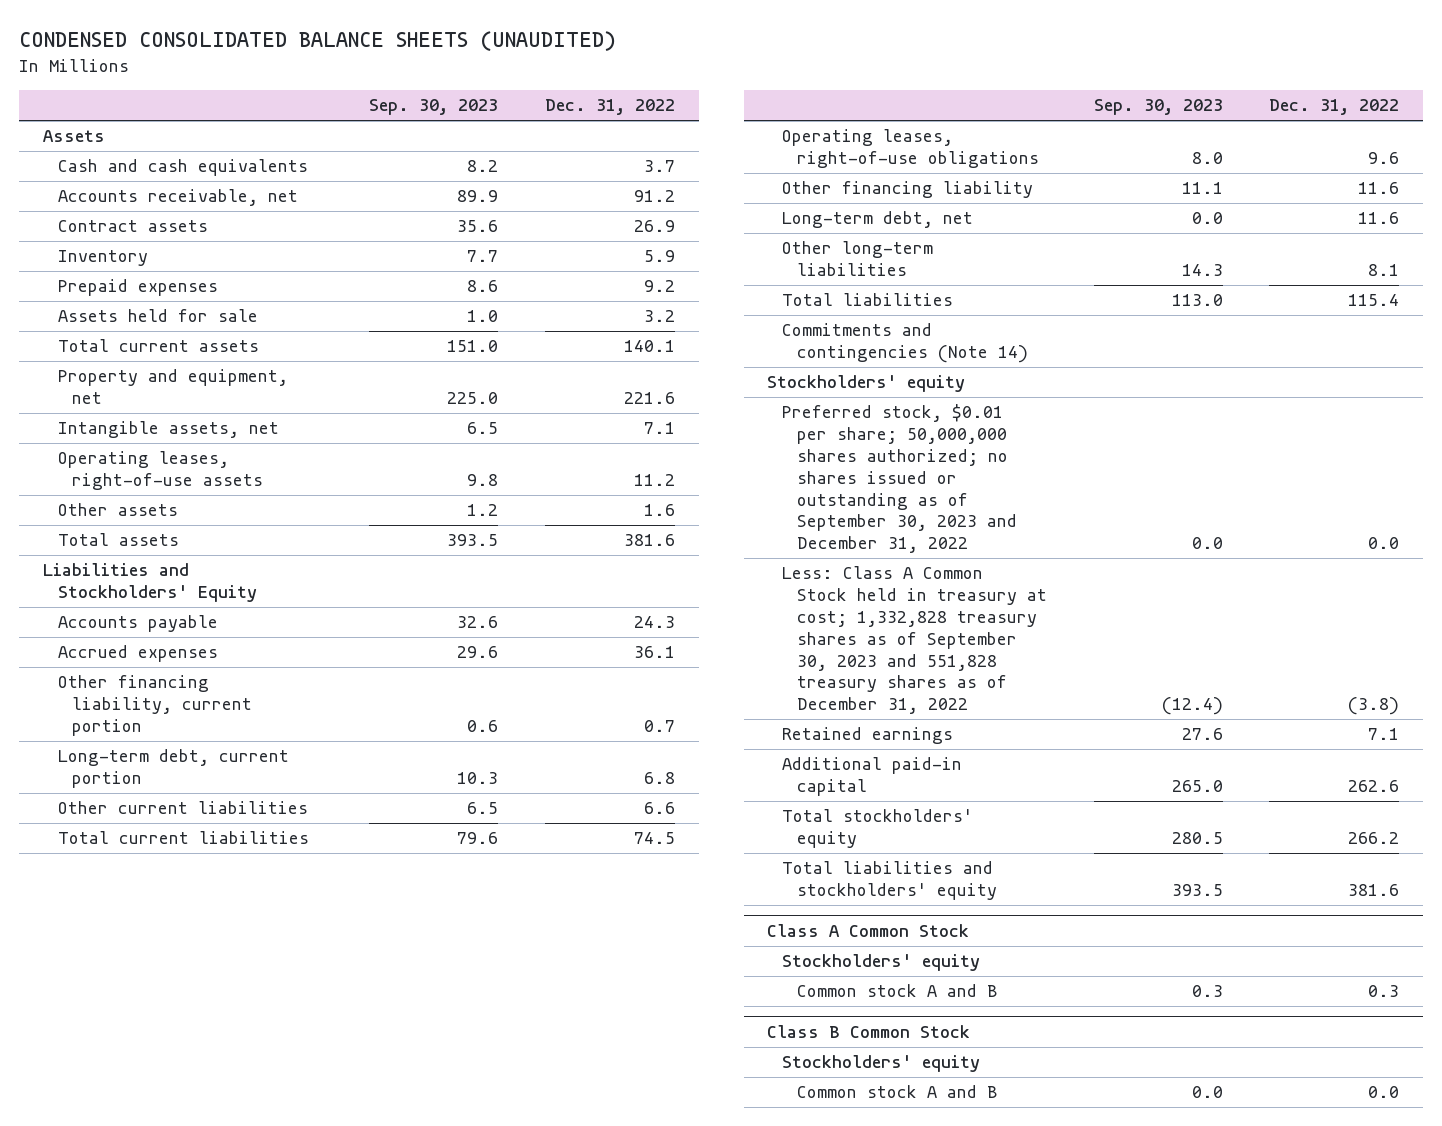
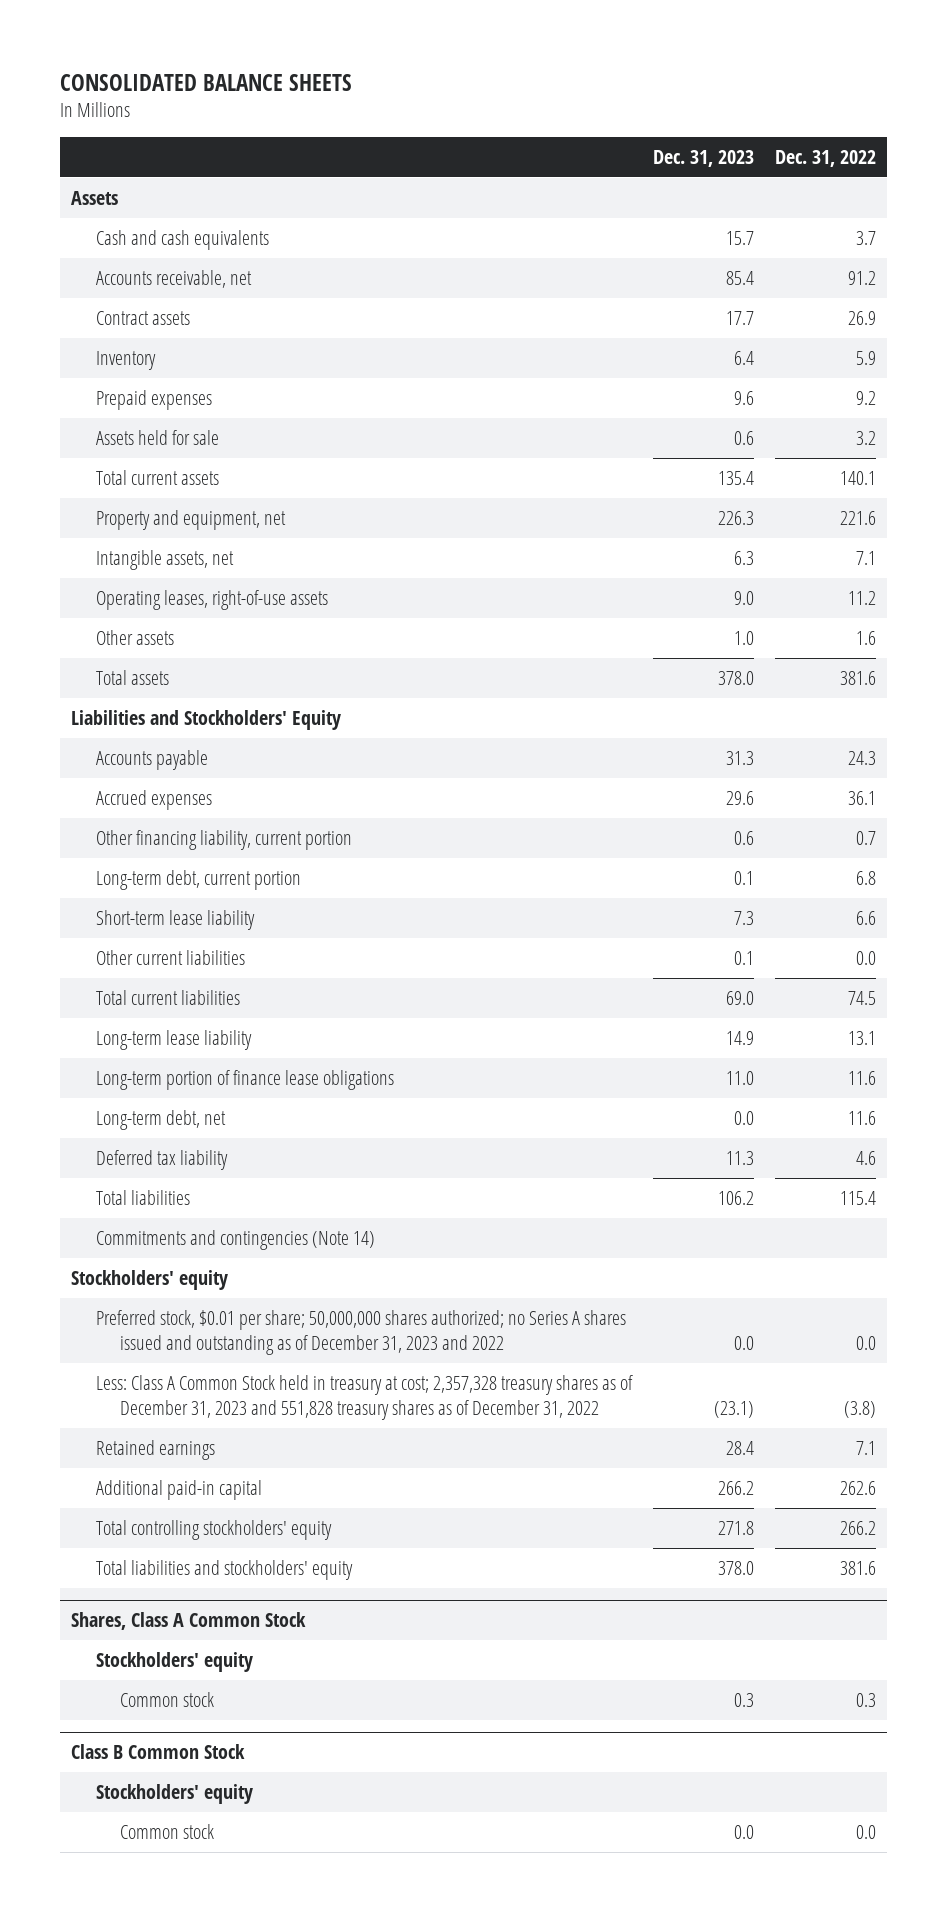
[19,31,617,52] CONDENSED CONSOLIDATED BALANCE SHEETS (UNAUDITED) -> [60,73,353,91] CONSOLIDATED BALANCE SHEETS
[369,99,499,116] Sep. 30, 2023 -> none
none -> [652,149,754,167] Dec. 31, 2023
none -> [95,909,255,930] Short-term lease liability
[644,802,676,815] 6.6 -> [856,950,877,965] 0.0
[781,129,1039,169] Operating leases, right-of-use obligations -> none
none -> [95,1029,252,1050] Long-term lease liability
[781,181,1033,199] Other financing liability -> [95,1069,394,1090] Long-term portion of finance lease obligations
[781,241,933,277] Other long-term liabilities -> none
none -> [95,1149,228,1170] Deferred tax liability
[781,404,1017,554] Preferred stock, $0.01 per share; 50,000,000 shares authorized; no shares issued or outstanding as of September 30, 2023 and December 31, 2022 -> [95,1309,626,1355] Preferred stock, $0.01 per share; 50,000,000 shares authorized; no Series A shares issued and outstanding as of December 31, 2023 and 2022
[781,566,1047,715] Less: Class A Common Stock held in treasury at cost; 1,332,828 treasury shares as of September 30, 2023 and 551,828 treasury shares as of December 31, 2022 -> [95,1374,633,1420] Less: Class A Common Stock held in treasury at cost; 2,357,328 treasury shares as of December 31, 2023 and 551,828 treasury shares as of December 31, 2022
[781,809,973,849] Total stockholders' equity -> [95,1519,332,1540] Total controlling stockholders' equity
[767,924,970,938] Class A Common Stock -> [70,1612,306,1631] Shares, Class A Common Stock
[796,984,998,998] Common stock A and B -> [120,1691,215,1707] Common stock
[796,1085,998,1099] Common stock A and B -> [120,1823,215,1839] Common stock

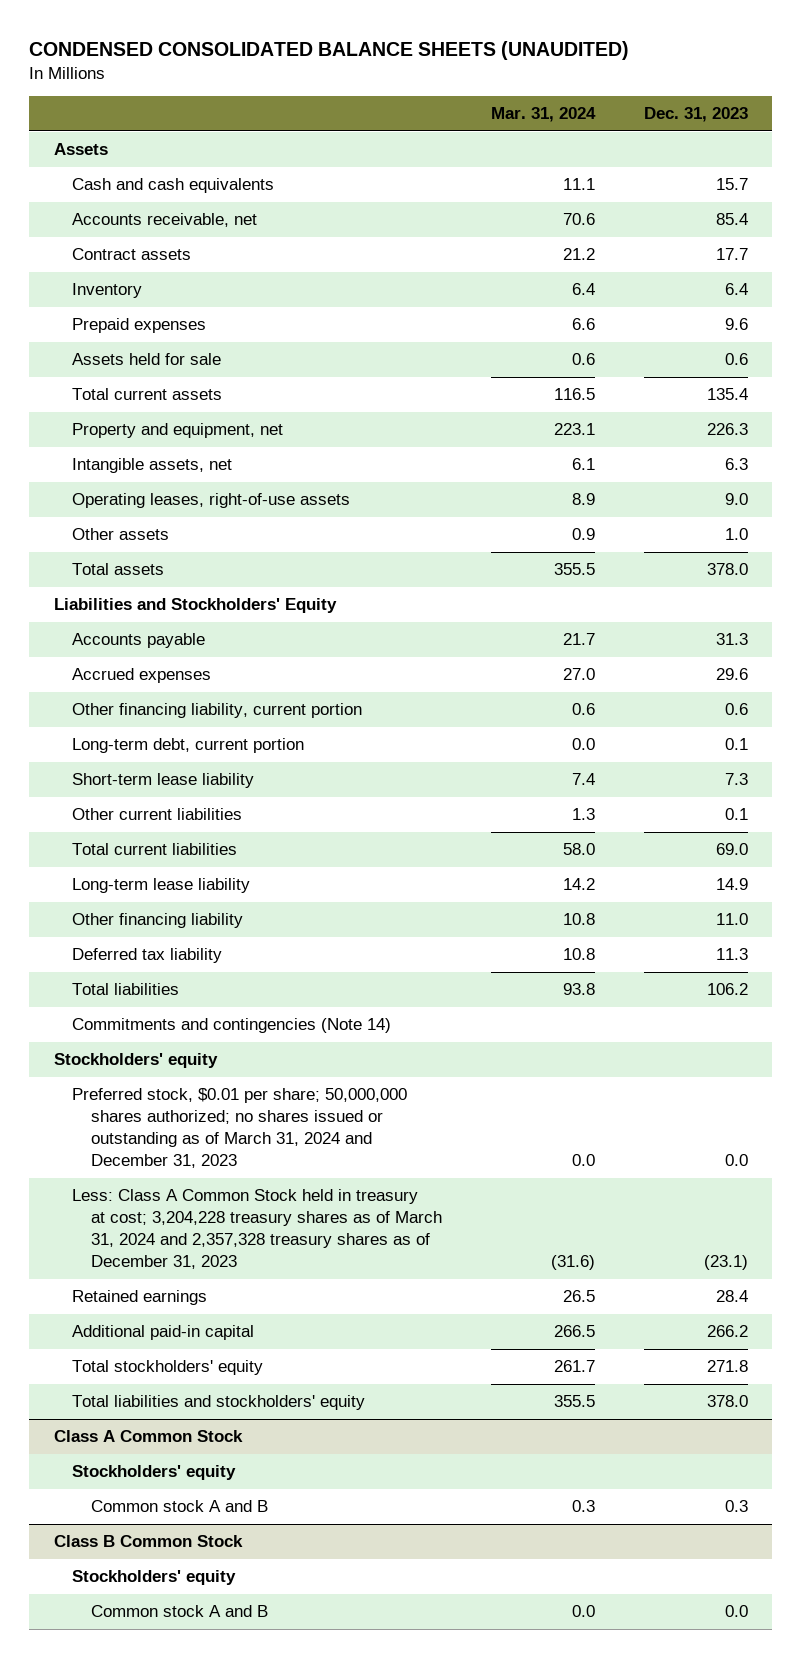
[60,73,353,91] CONSOLIDATED BALANCE SHEETS -> [29,40,630,60] CONDENSED CONSOLIDATED BALANCE SHEETS (UNAUDITED)
[775,149,877,167] Dec. 31, 2022 -> none
none -> [491,106,597,122] Mar. 31, 2024
[95,1109,226,1130] Long-term debt, net -> none
[95,1069,394,1090] Long-term portion of finance lease obligations -> [72,913,244,929] Other financing liability
[95,1309,626,1355] Preferred stock, $0.01 per share; 50,000,000 shares authorized; no Series A shares issued and outstanding as of December 31, 2023 and 2022 -> [72,1088,408,1169] Preferred stock, $0.01 per share; 50,000,000 shares authorized; no shares issued or outstanding as of March 31, 2024 and December 31, 2023
[95,1374,633,1420] Less: Class A Common Stock held in treasury at cost; 2,357,328 treasury shares as of December 31, 2023 and 551,828 treasury shares as of December 31, 2022 -> [72,1189,443,1270] Less: Class A Common Stock held in treasury at cost; 3,204,228 treasury shares as of March 31, 2024 and 2,357,328 treasury shares as of December 31, 2023
[95,1519,332,1540] Total controlling stockholders' equity -> [72,1360,264,1376] Total stockholders' equity
[70,1612,306,1631] Shares, Class A Common Stock -> [53,1430,243,1443] Class A Common Stock
[120,1691,215,1707] Common stock -> [91,1500,269,1513] Common stock A and B
[120,1823,215,1839] Common stock -> [91,1605,269,1618] Common stock A and B

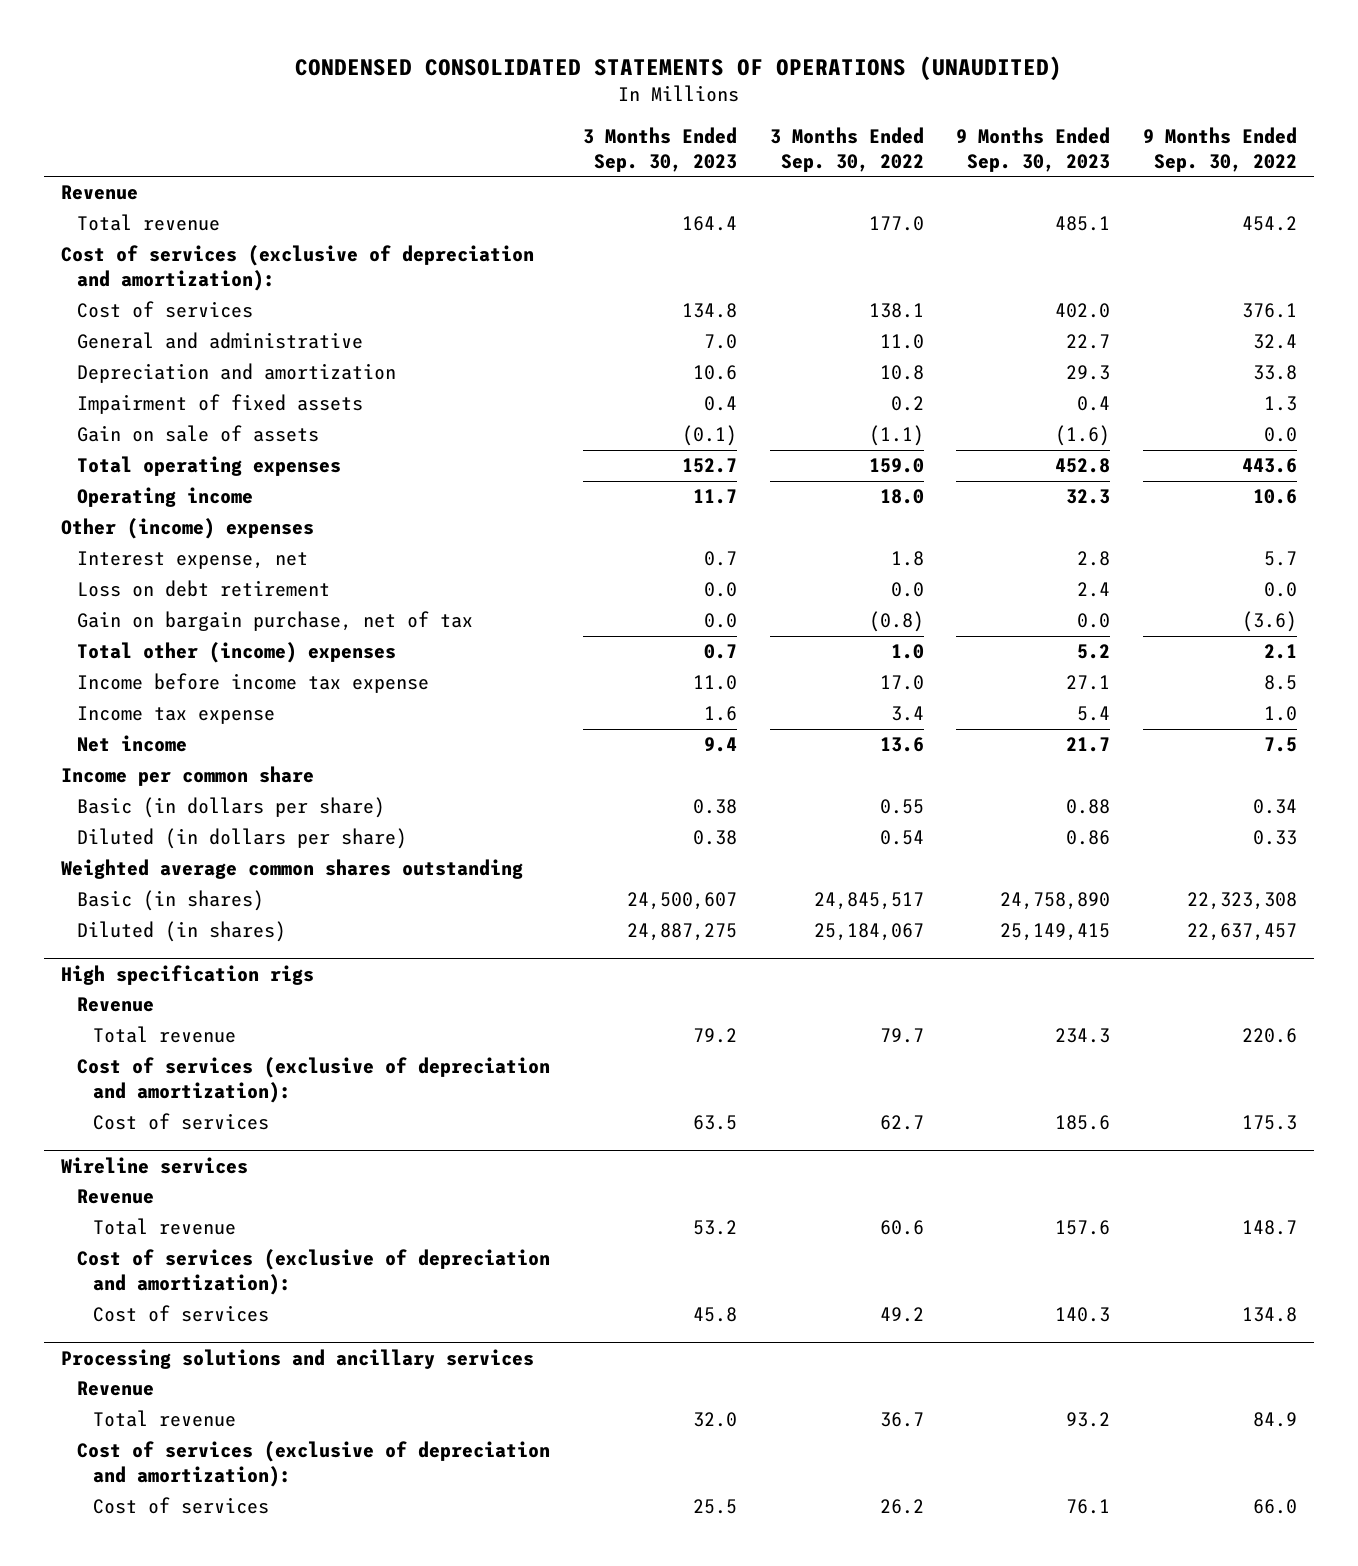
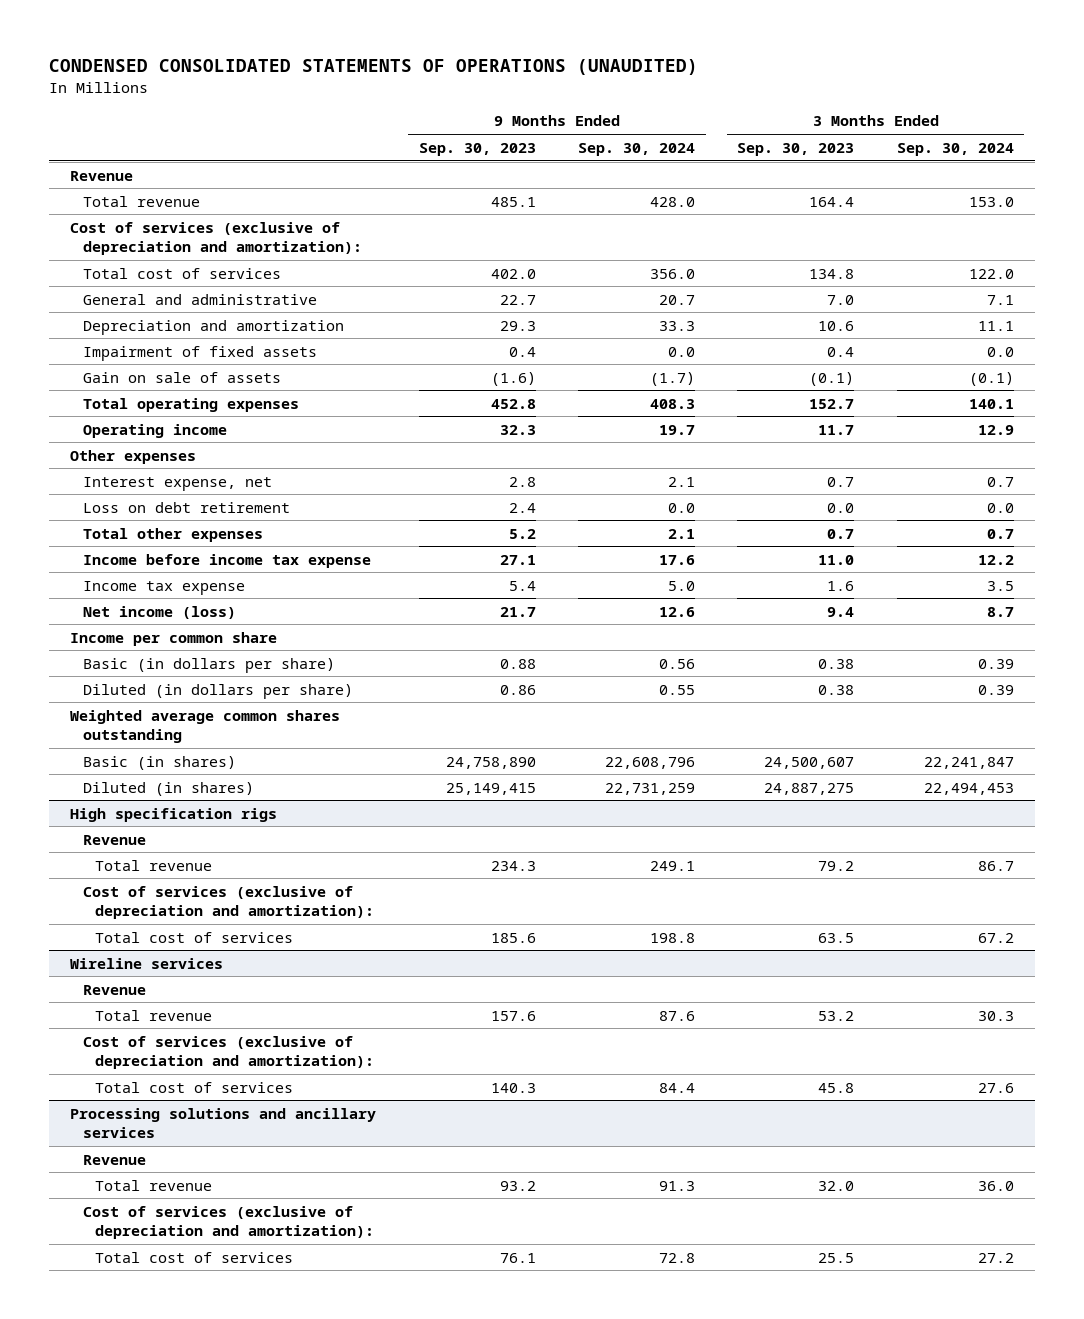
[769,126,924,172] 3 Months Ended Sep. 30, 2022 -> none
[1143,126,1298,172] 9 Months Ended Sep. 30, 2022 -> none
none -> [578,142,696,156] Sep. 30, 2024
none -> [896,142,1014,156] Sep. 30, 2024
[77,301,254,319] Cost of services -> [82,267,281,279] Total cost of services
[60,518,314,540] Other (income) expenses -> [70,449,197,464] Other expenses
[77,611,474,632] Gain on bargain purchase, net of tax -> none
[77,642,397,664] Total other (income) expenses -> [82,527,263,542] Total other expenses
[77,735,188,753] Net income -> [82,605,236,619] Net income (loss)
[93,1113,270,1131] Cost of services -> [95,931,294,943] Total cost of services
[93,1305,270,1323] Cost of services -> [95,1081,294,1093] Total cost of services
[93,1497,270,1515] Cost of services -> [95,1251,294,1263] Total cost of services

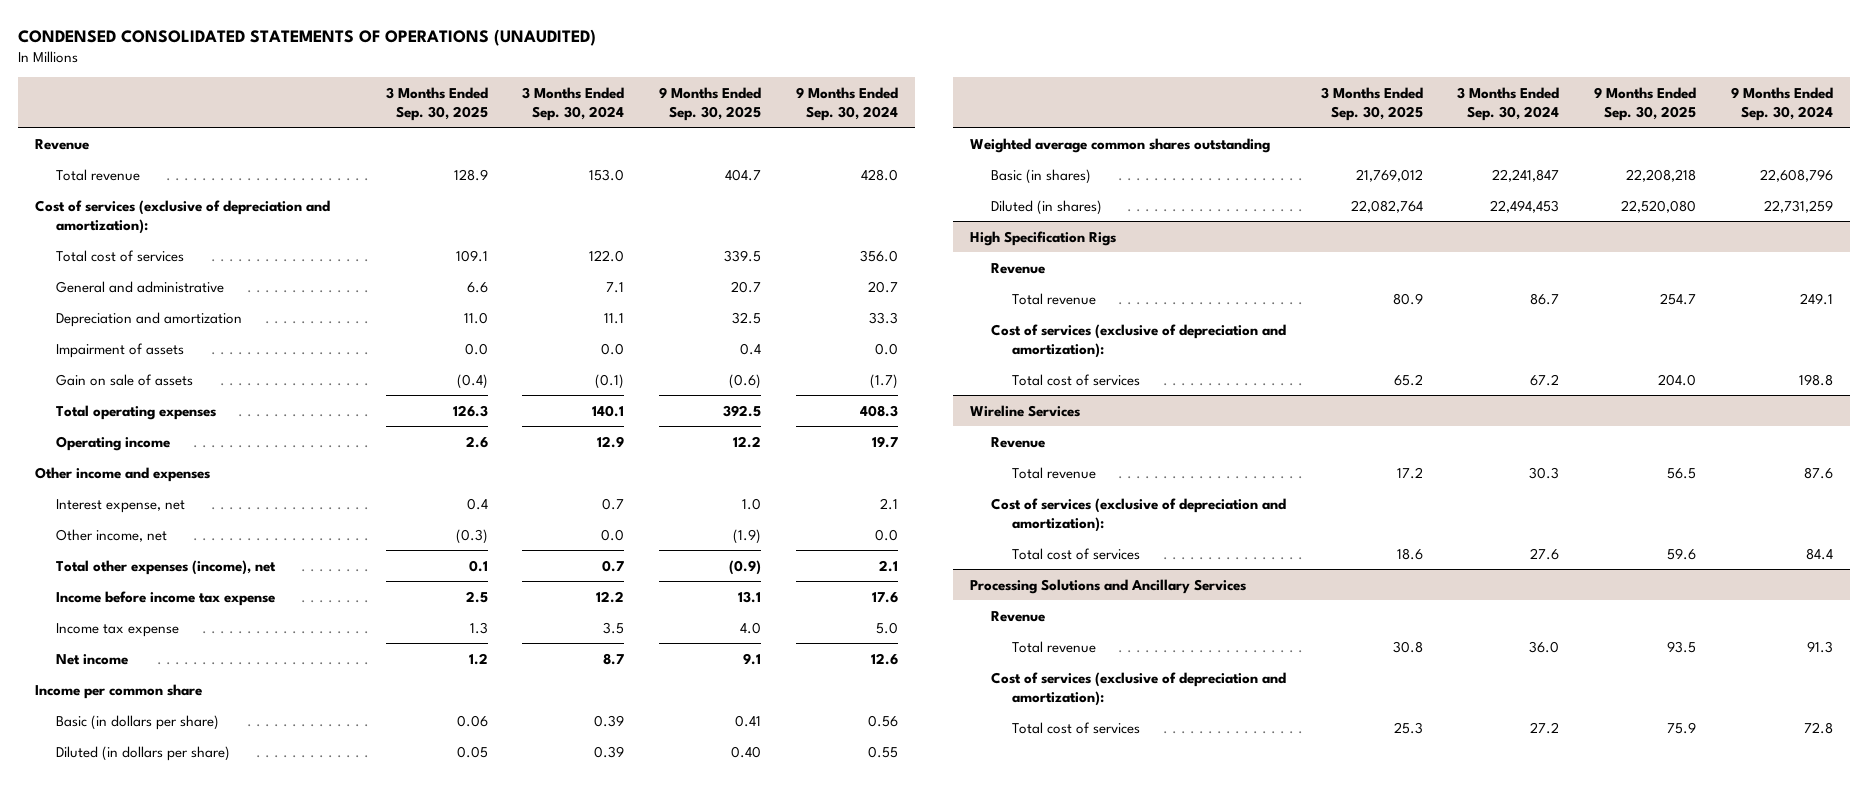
[418,142,536,156] Sep. 30, 2023 -> none
[737,142,855,156] Sep. 30, 2023 -> none
none -> [385,86,488,121] 3 Months Ended Sep. 30, 2025
none -> [659,86,762,121] 9 Months Ended Sep. 30, 2025
[82,345,317,361] Impairment of fixed assets -> [56,342,185,358] Impairment of assets
[70,449,197,464] Other expenses -> [35,466,211,482] Other income and expenses
[82,501,290,513] Loss on debt retirement -> none
none -> [56,528,168,542] Other income, net
[82,527,263,542] Total other expenses -> [56,559,277,575] Total other expenses (income), net
[82,605,236,619] Net income (loss) -> [56,653,129,665] Net income
[70,807,278,822] High specification rigs -> [970,230,1117,246] High Specification Rigs
[70,957,224,969] Wireline services -> [970,404,1081,417] Wireline Services
[70,1107,377,1138] Processing solutions and ancillary services -> [970,578,1247,594] Processing Solutions and Ancillary Services

